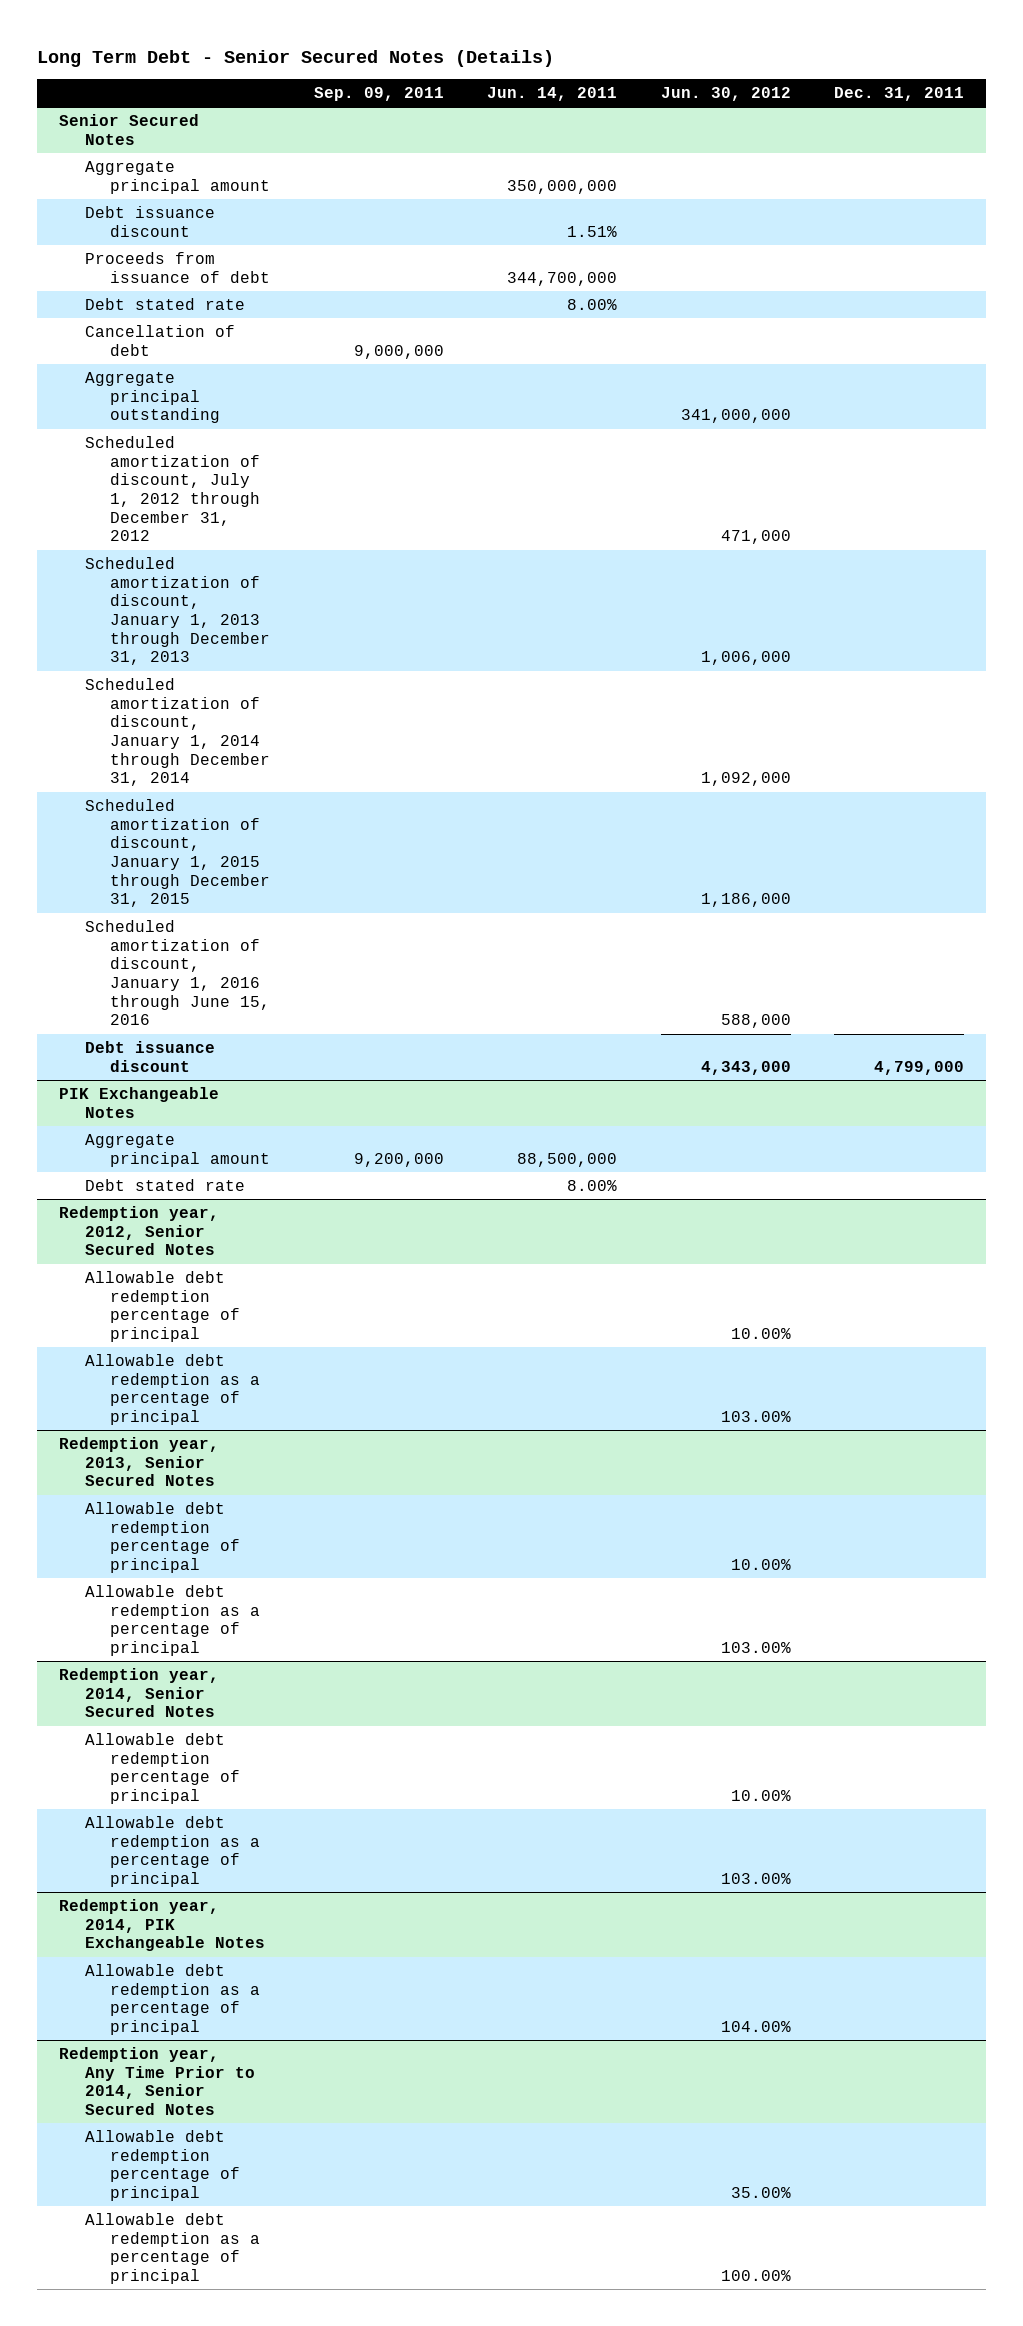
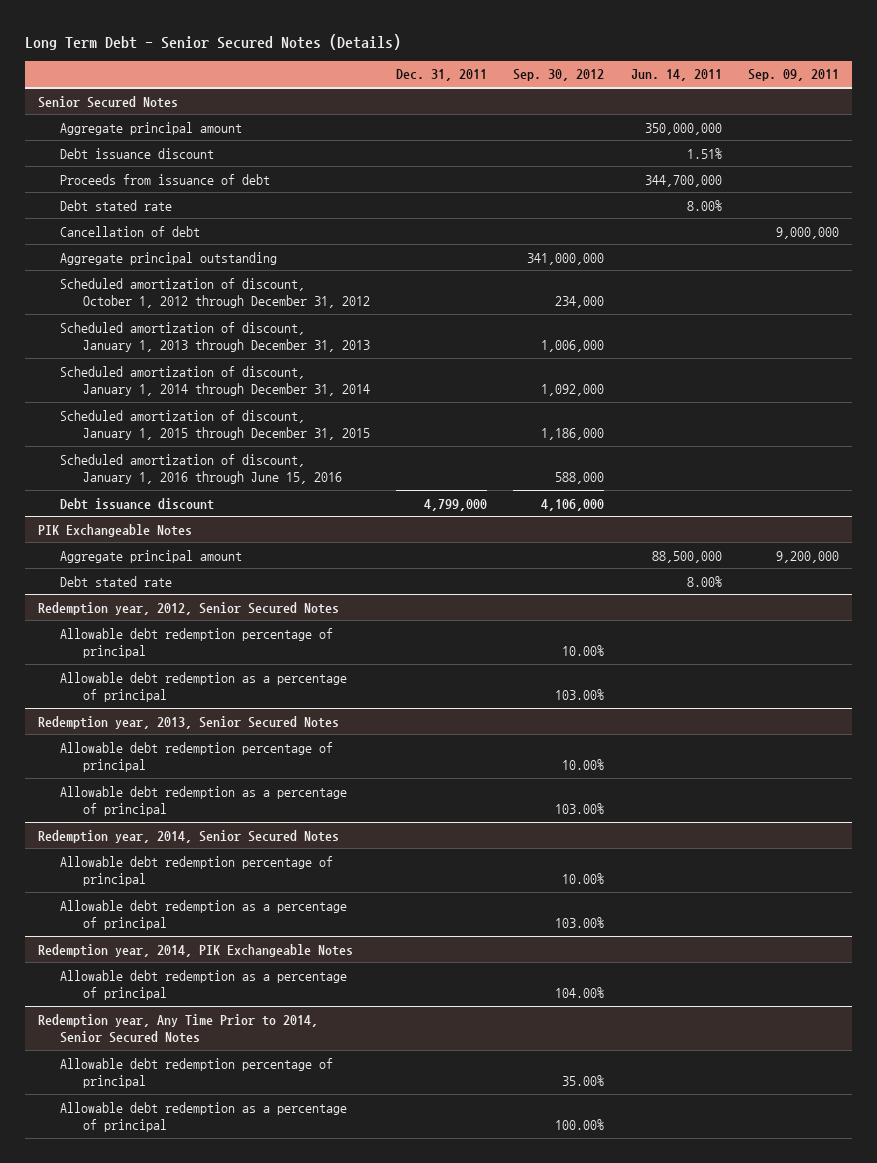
[660,86,791,101] Jun. 30, 2012 -> none
none -> [513,69,605,82] Sep. 30, 2012
[84,435,261,542] Scheduled amortization of discount, July 1, 2012 through December 31, 2012 -> [60,277,370,309] Scheduled amortization of discount, October 1, 2012 through December 31, 2012

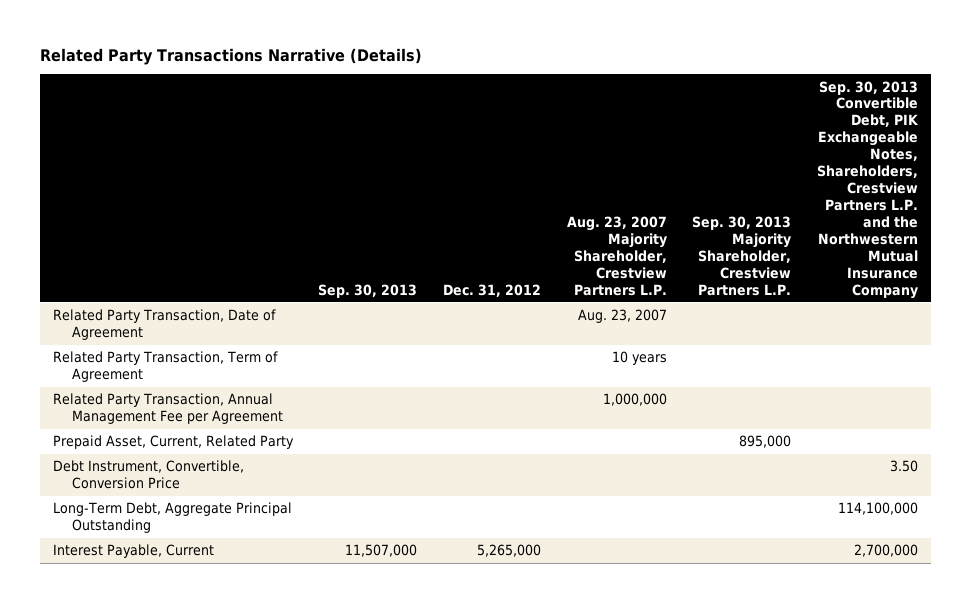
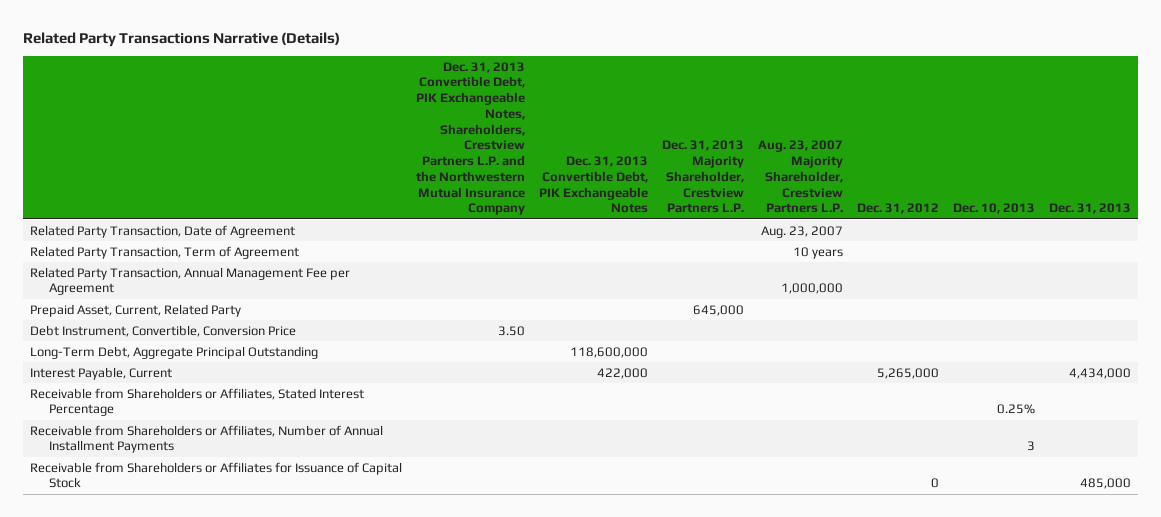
[318,283,418,298] Sep. 30, 2013 -> none
[692,215,792,296] Sep. 30, 2013 Majority Shareholder, Crestview Partners L.P. -> none
[817,80,920,299] Sep. 30, 2013 Convertible Debt, PIK Exchangeable Notes, Shareholders, Crestview Partners L.P. and the Northwestern Mutual Insurance Company -> none
none -> [416,61,526,216] Dec. 31, 2013 Convertible Debt, PIK Exchangeable Notes, Shareholders, Crestview Partners L.P. and the Northwestern Mutual Insurance Company
none -> [539,156,649,214] Dec. 31, 2013 Convertible Debt, PIK Exchangeable Notes
none -> [662,140,745,214] Dec. 31, 2013 Majority Shareholder, Crestview Partners L.P.
none -> [953,203,1036,215] Dec. 10, 2013
none -> [1049,203,1132,215] Dec. 31, 2013
none -> [30,387,365,417] Receivable from Shareholders or Affiliates, Stated Interest Percentage
none -> [30,424,384,454] Receivable from Shareholders or Affiliates, Number of Annual Installment Payments
none -> [30,461,403,489] Receivable from Shareholders or Affiliates for Issuance of Capital Stock

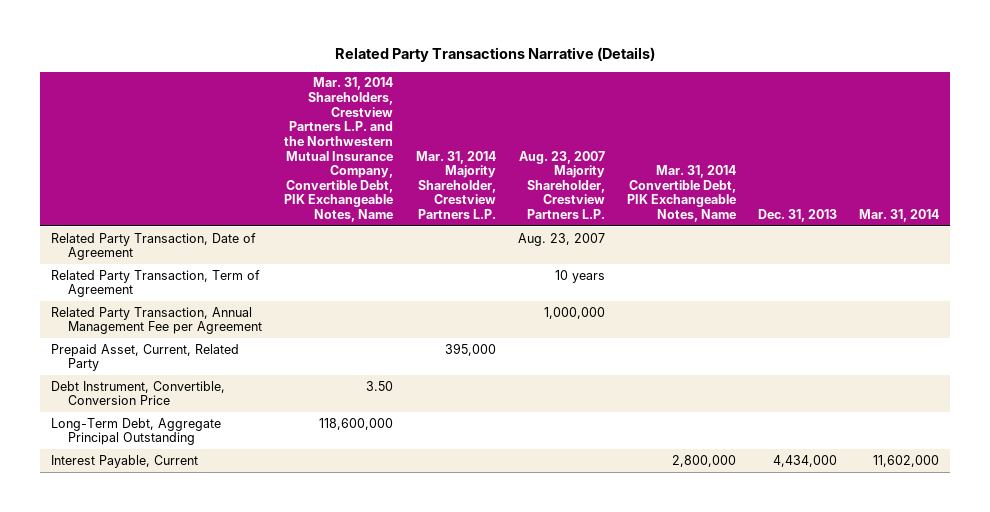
[416,61,526,216] Dec. 31, 2013 Convertible Debt, PIK Exchangeable Notes, Shareholders, Crestview Partners L.P. and the Northwestern Mutual Insurance Company -> none
[539,156,649,214] Dec. 31, 2013 Convertible Debt, PIK Exchangeable Notes -> none
[662,140,745,214] Dec. 31, 2013 Majority Shareholder, Crestview Partners L.P. -> none
[857,203,940,215] Dec. 31, 2012 -> none
[953,203,1036,215] Dec. 10, 2013 -> none
none -> [284,77,394,222] Mar. 31, 2014 Shareholders, Crestview Partners L.P. and the Northwestern Mutual Insurance Company, Convertible Debt, PIK Exchangeable Notes, Name
none -> [415,150,496,219] Mar. 31, 2014 Majority Shareholder, Crestview Partners L.P.
none -> [626,165,736,222] Mar. 31, 2014 Convertible Debt, PIK Exchangeable Notes, Name
none -> [859,208,940,222] Mar. 31, 2014
[30,387,365,417] Receivable from Shareholders or Affiliates, Stated Interest Percentage -> none
[30,424,384,454] Receivable from Shareholders or Affiliates, Number of Annual Installment Payments -> none
[30,461,403,489] Receivable from Shareholders or Affiliates for Issuance of Capital Stock -> none

